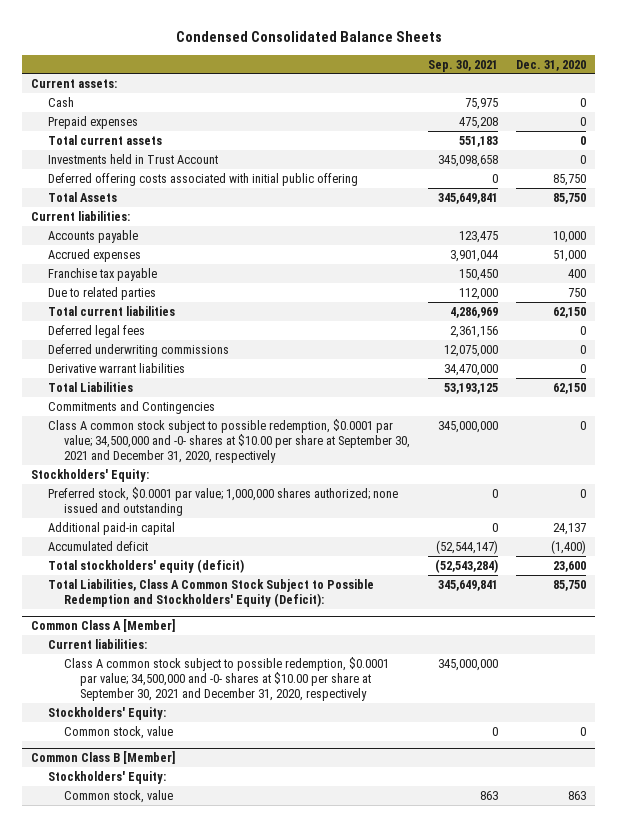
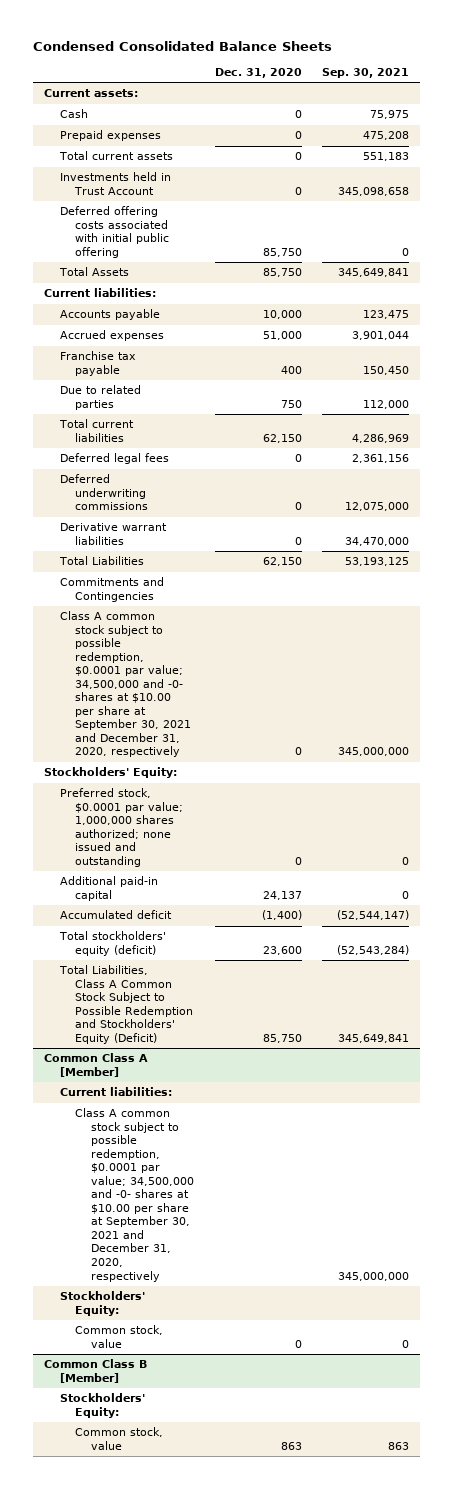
[47,578,374,608] Total Liabilities, Class A Common Stock Subject to Possible Redemption and Stockholders' Equity (Deficit): -> [58,965,194,1044] Total Liabilities, Class A Common Stock Subject to Possible Redemption and Stockholders' Equity (Deficit)

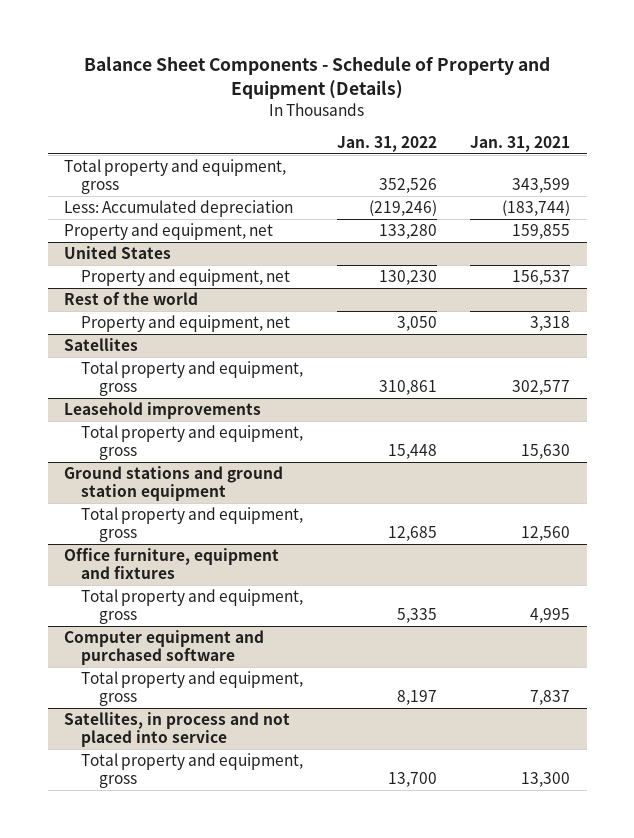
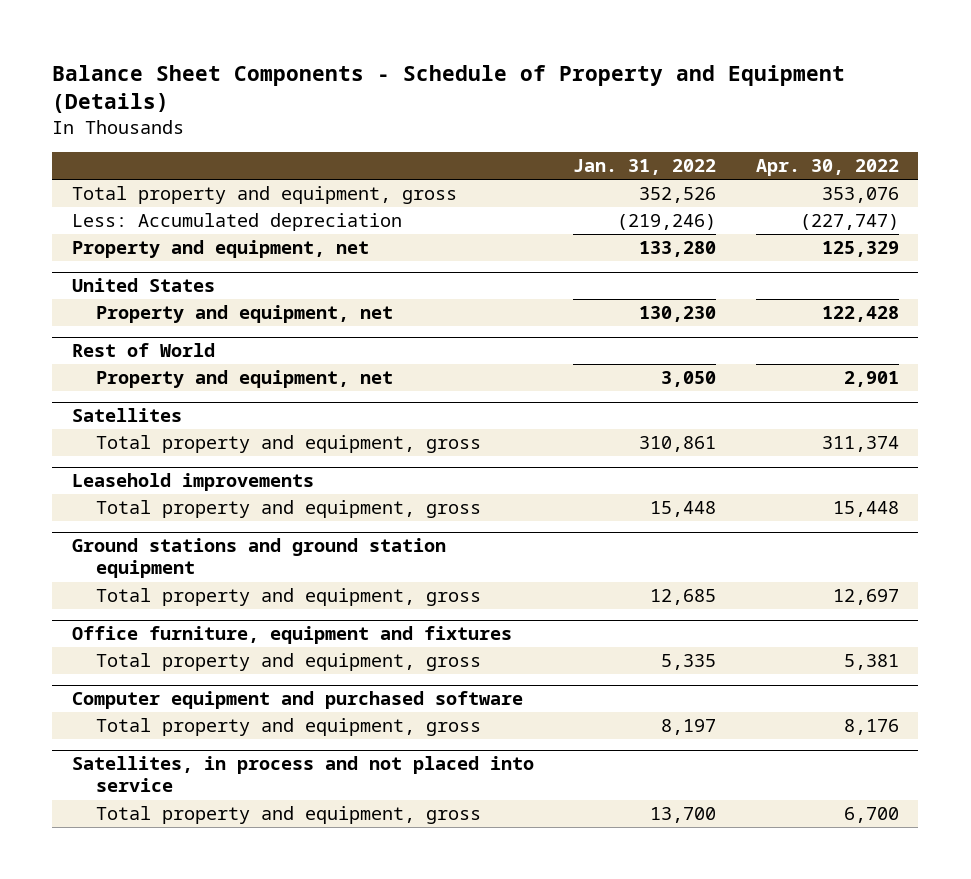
[469,136,570,153] Jan. 31, 2021 -> none
none -> [755,159,899,177] Apr. 30, 2022
[64,291,199,305] Rest of the world -> [71,343,215,358] Rest of World

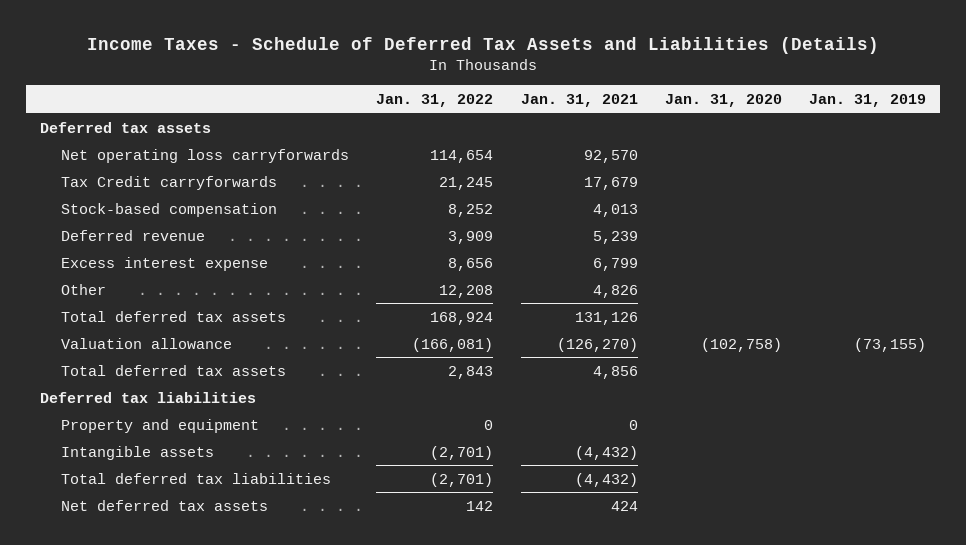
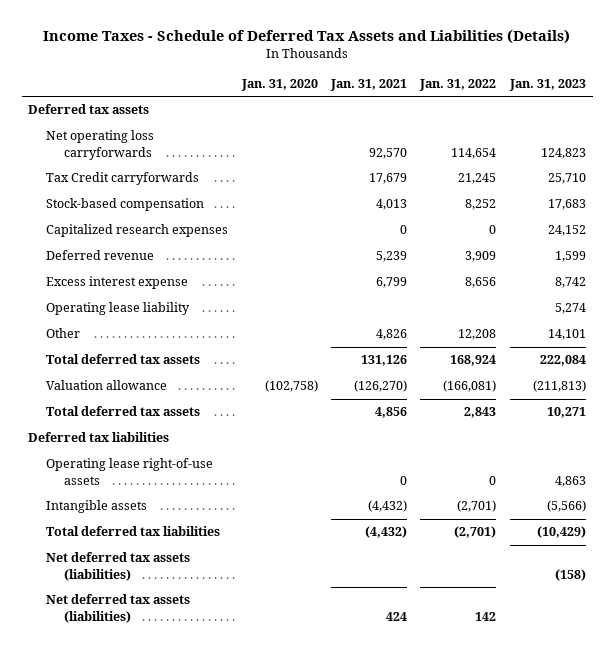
[809,94,927,108] Jan. 31, 2019 -> none
none -> [508,78,586,91] Jan. 31, 2023
none -> [46,224,229,238] Capitalized research expenses
none -> [46,302,191,316] Operating lease liability
[61,418,260,433] Property and equipment -> [46,458,214,485] Operating lease right-of-use assets
none -> [46,552,191,581] Net deferred tax assets (liabilities)
[61,499,269,511] Net deferred tax assets -> [46,594,191,623] Net deferred tax assets (liabilities)

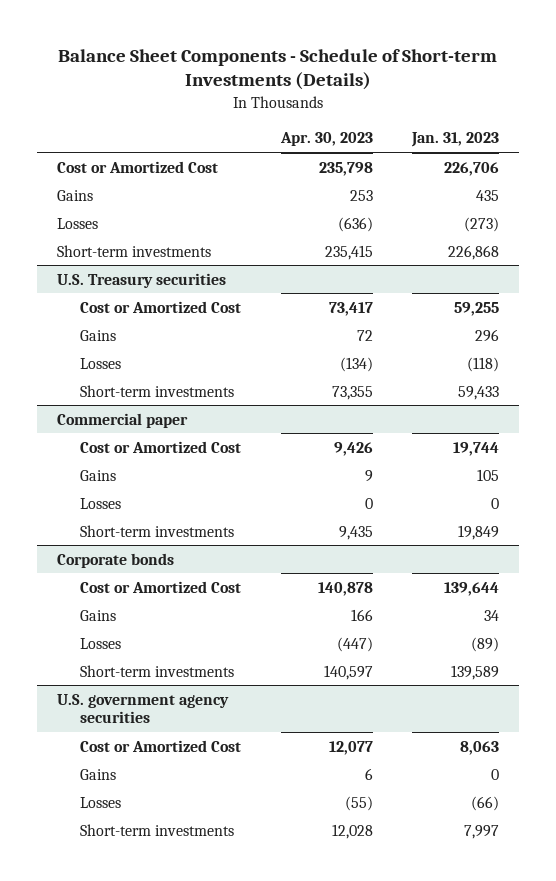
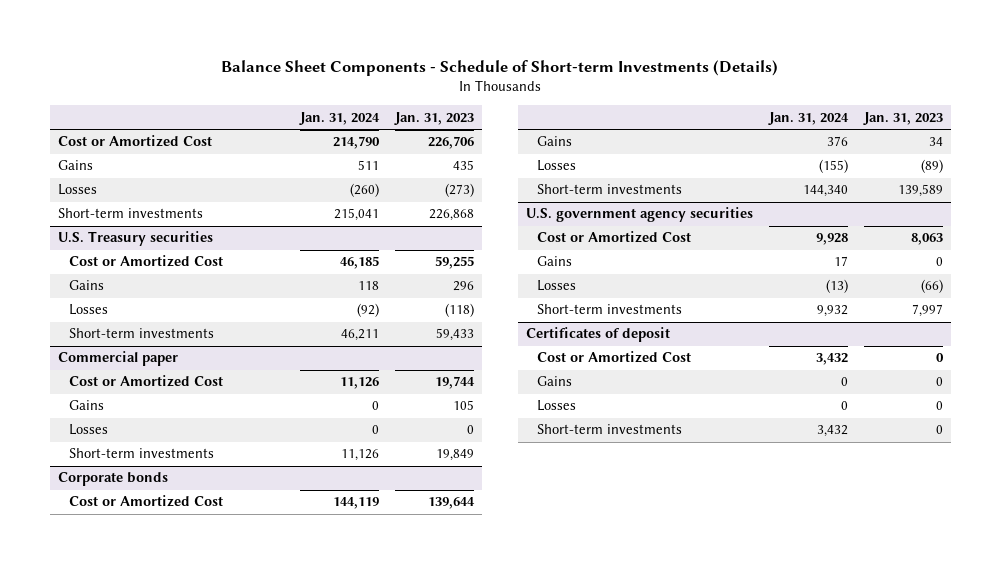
[279,132,373,147] Apr. 30, 2023 -> none
none -> [299,111,381,125] Jan. 31, 2024
none -> [525,327,670,343] Certificates of deposit
none -> [537,351,692,364] Cost or Amortized Cost
none -> [537,376,573,387] Gains
none -> [537,400,577,412] Losses
none -> [537,424,683,435] Short-term investments

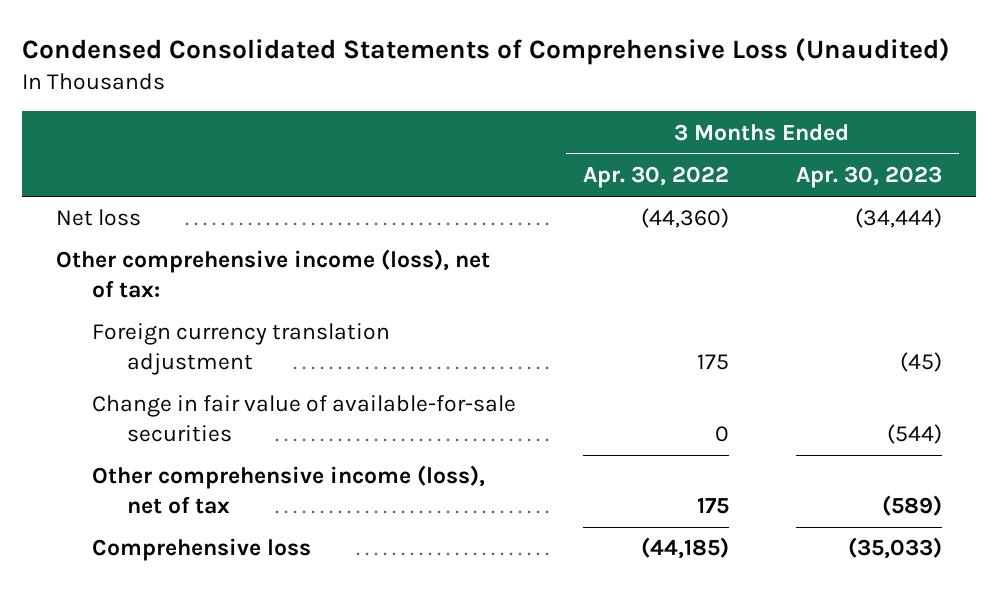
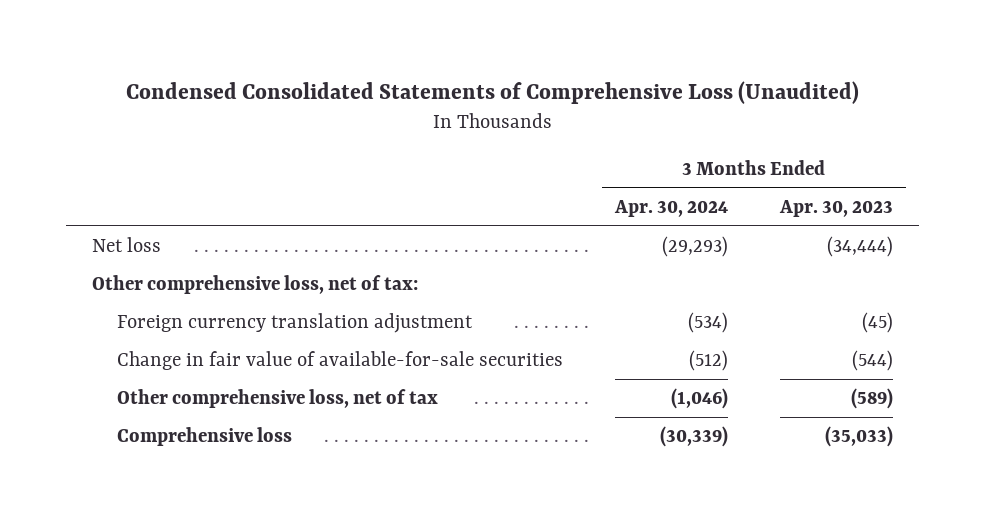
[582,166,729,189] Apr. 30, 2022 -> none
none -> [614,200,729,218] Apr. 30, 2024
[55,249,490,298] Other comprehensive income (loss), net of tax: -> [92,275,419,295] Other comprehensive loss, net of tax:
[91,465,485,514] Other comprehensive income (loss), net of tax -> [117,389,439,409] Other comprehensive loss, net of tax

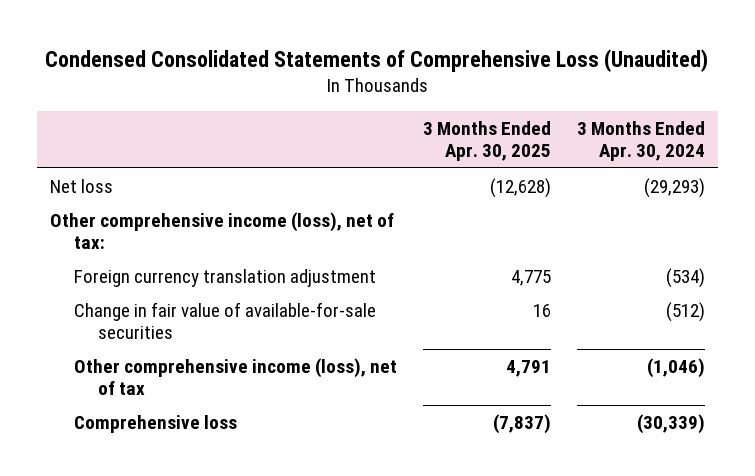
[779,200,894,218] Apr. 30, 2023 -> none
none -> [422,121,551,162] 3 Months Ended Apr. 30, 2025
[92,275,419,295] Other comprehensive loss, net of tax: -> [49,211,394,250] Other comprehensive income (loss), net of tax:
[117,389,439,409] Other comprehensive loss, net of tax -> [73,357,397,396] Other comprehensive income (loss), net of tax

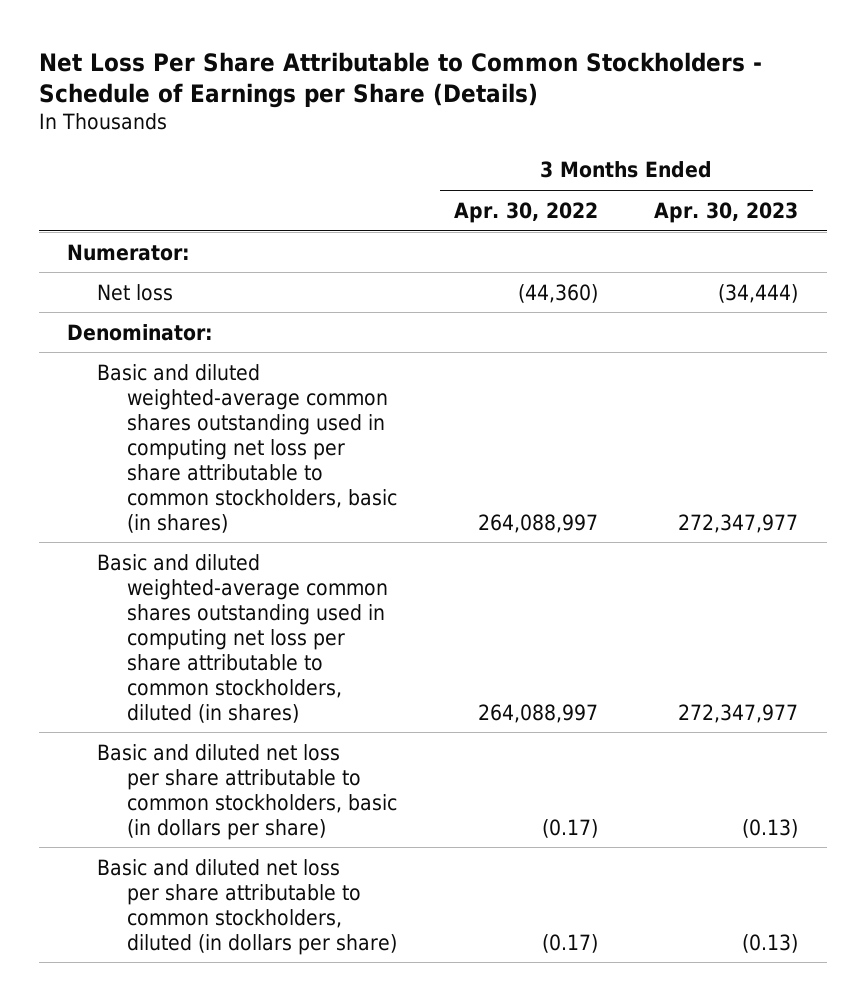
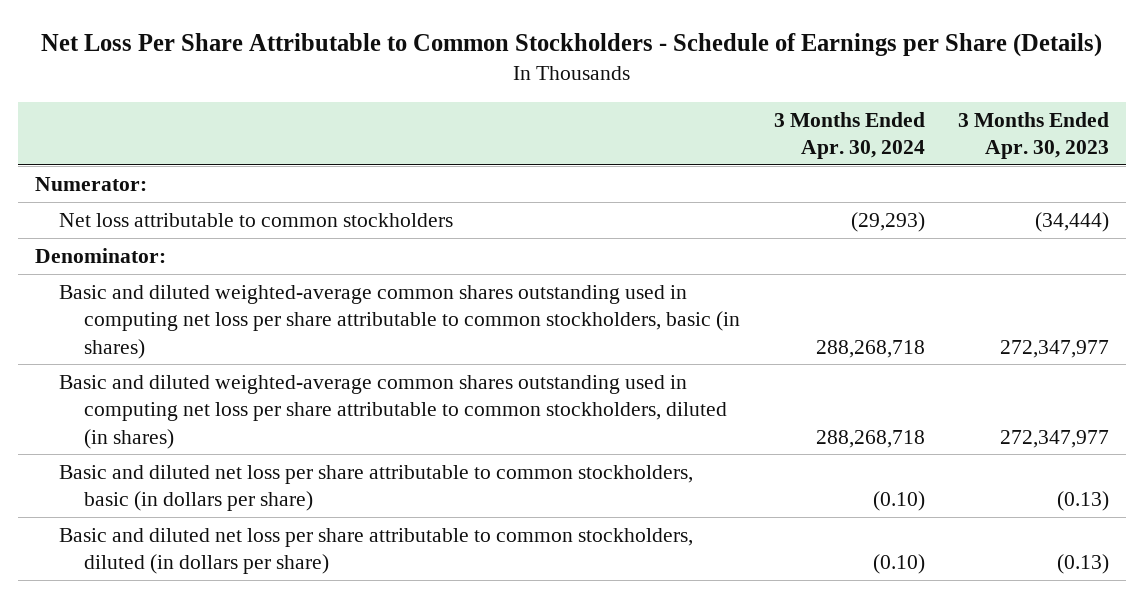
[453,201,598,223] Apr. 30, 2022 -> none
none -> [773,111,925,159] 3 Months Ended Apr. 30, 2024
[97,283,174,301] Net loss -> [59,212,454,227] Net loss attributable to common stockholders

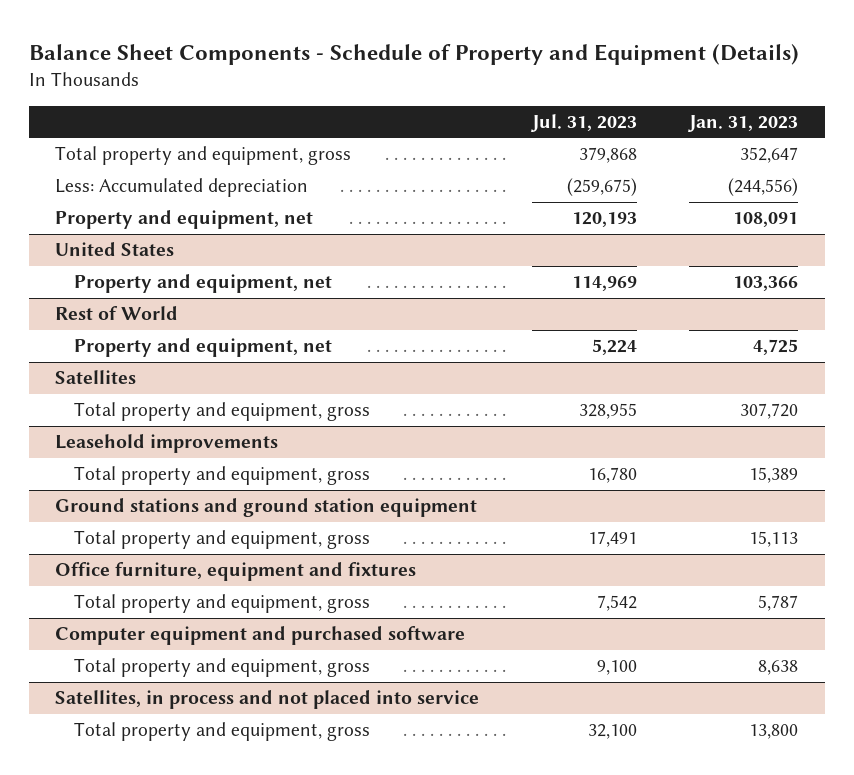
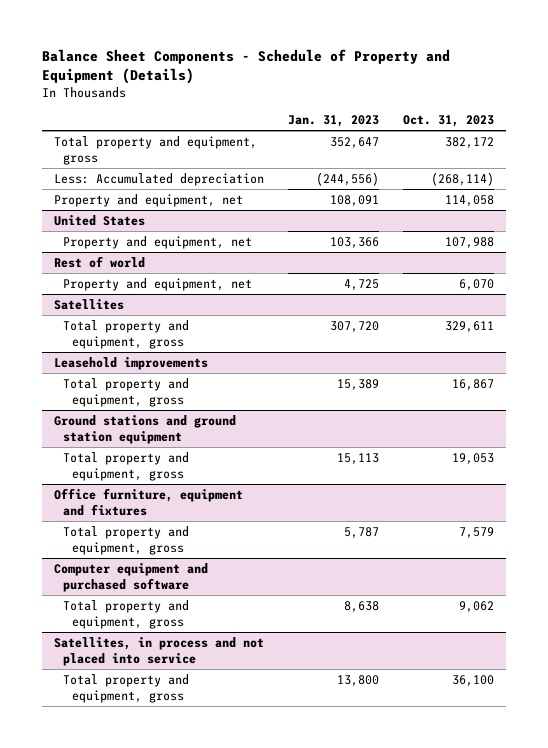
[530,114,637,133] Jul. 31, 2023 -> none
none -> [403,115,495,128] Oct. 31, 2023
[55,306,179,321] Rest of World -> [54,255,146,268] Rest of world

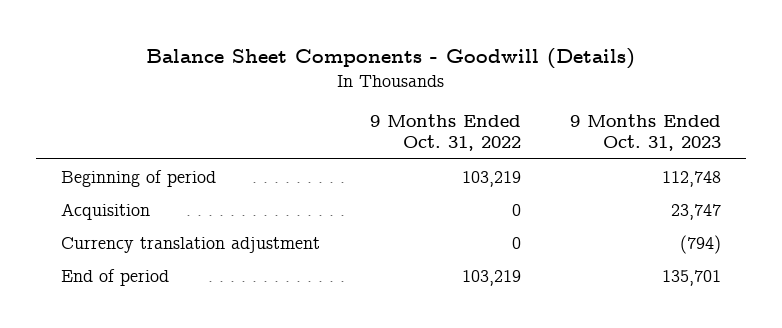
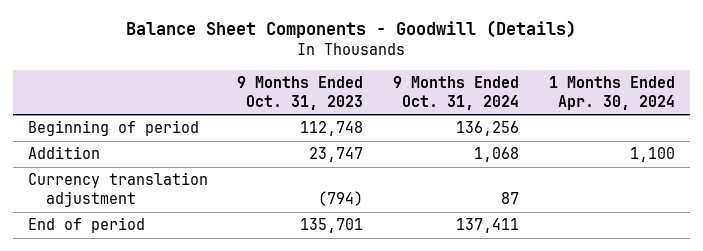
[369,113,521,152] 9 Months Ended Oct. 31, 2022 -> none
none -> [393,75,520,110] 9 Months Ended Oct. 31, 2024
none -> [548,75,675,110] 1 Months Ended Apr. 30, 2024
[60,202,150,220] Acquisition -> [27,146,100,160] Addition

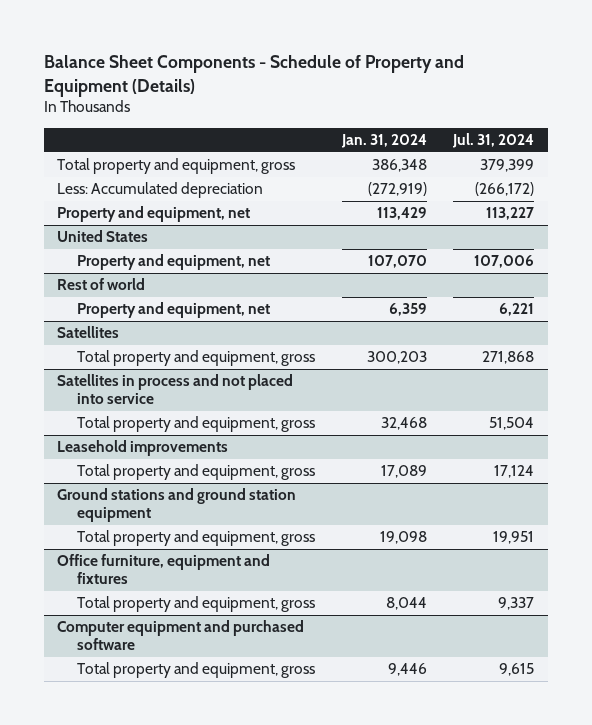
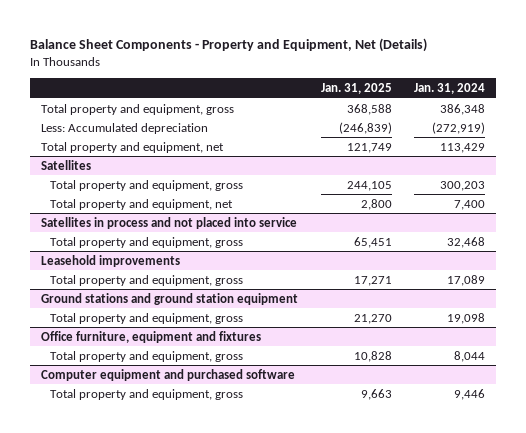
[43,54,464,97] Balance Sheet Components - Schedule of Property and Equipment (Details) -> [29,38,427,53] Balance Sheet Components - Property and Equipment, Net (Details)
[452,132,535,148] Jul. 31, 2024 -> none
none -> [320,82,392,94] Jan. 31, 2025
[57,230,149,243] United States -> none
[76,254,270,271] Property and equipment, net -> none
[57,278,146,291] Rest of world -> none
[76,302,270,319] Property and equipment, net -> none
[57,206,251,223] Property and equipment, net -> [41,141,225,153] Total property and equipment, net
none -> [50,198,234,210] Total property and equipment, net

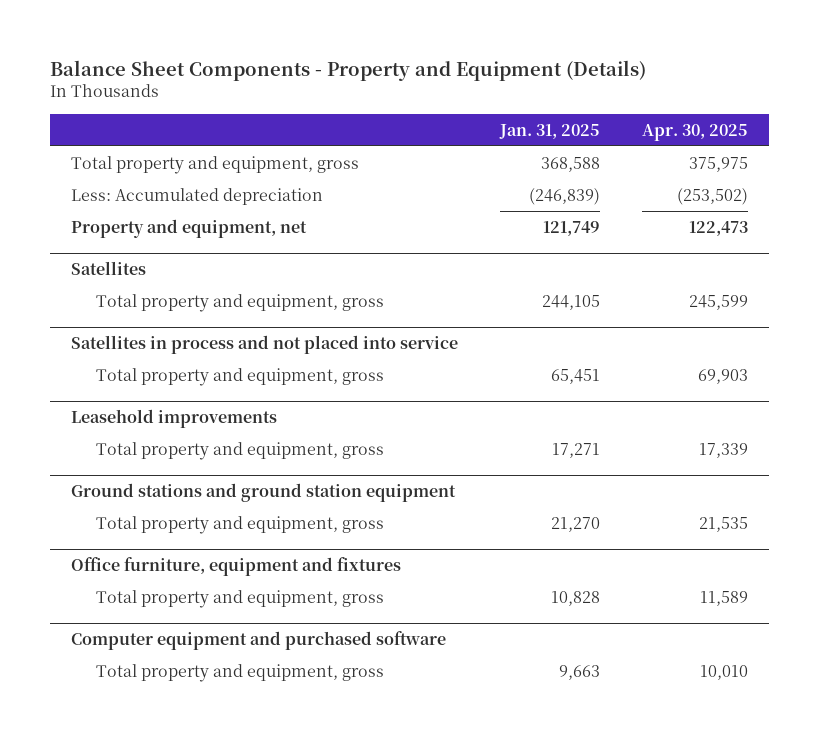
[29,38,427,53] Balance Sheet Components - Property and Equipment, Net (Details) -> [50,59,647,81] Balance Sheet Components - Property and Equipment (Details)
[413,82,485,94] Jan. 31, 2024 -> none
none -> [642,123,749,141] Apr. 30, 2025
[41,141,225,153] Total property and equipment, net -> [71,218,308,238] Property and equipment, net
[50,198,234,210] Total property and equipment, net -> none

